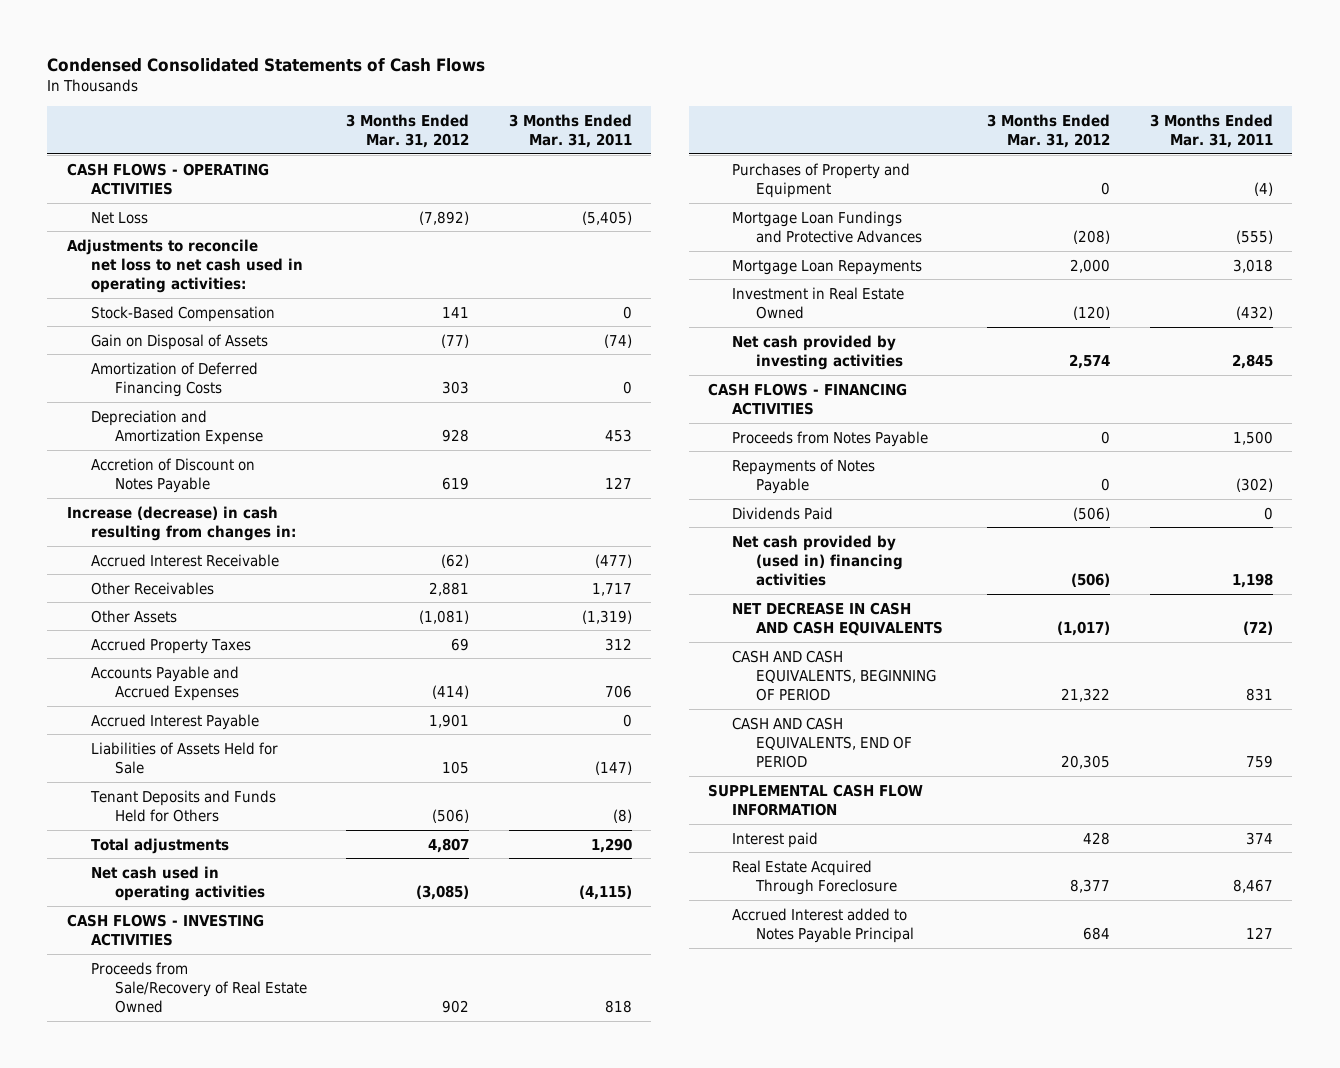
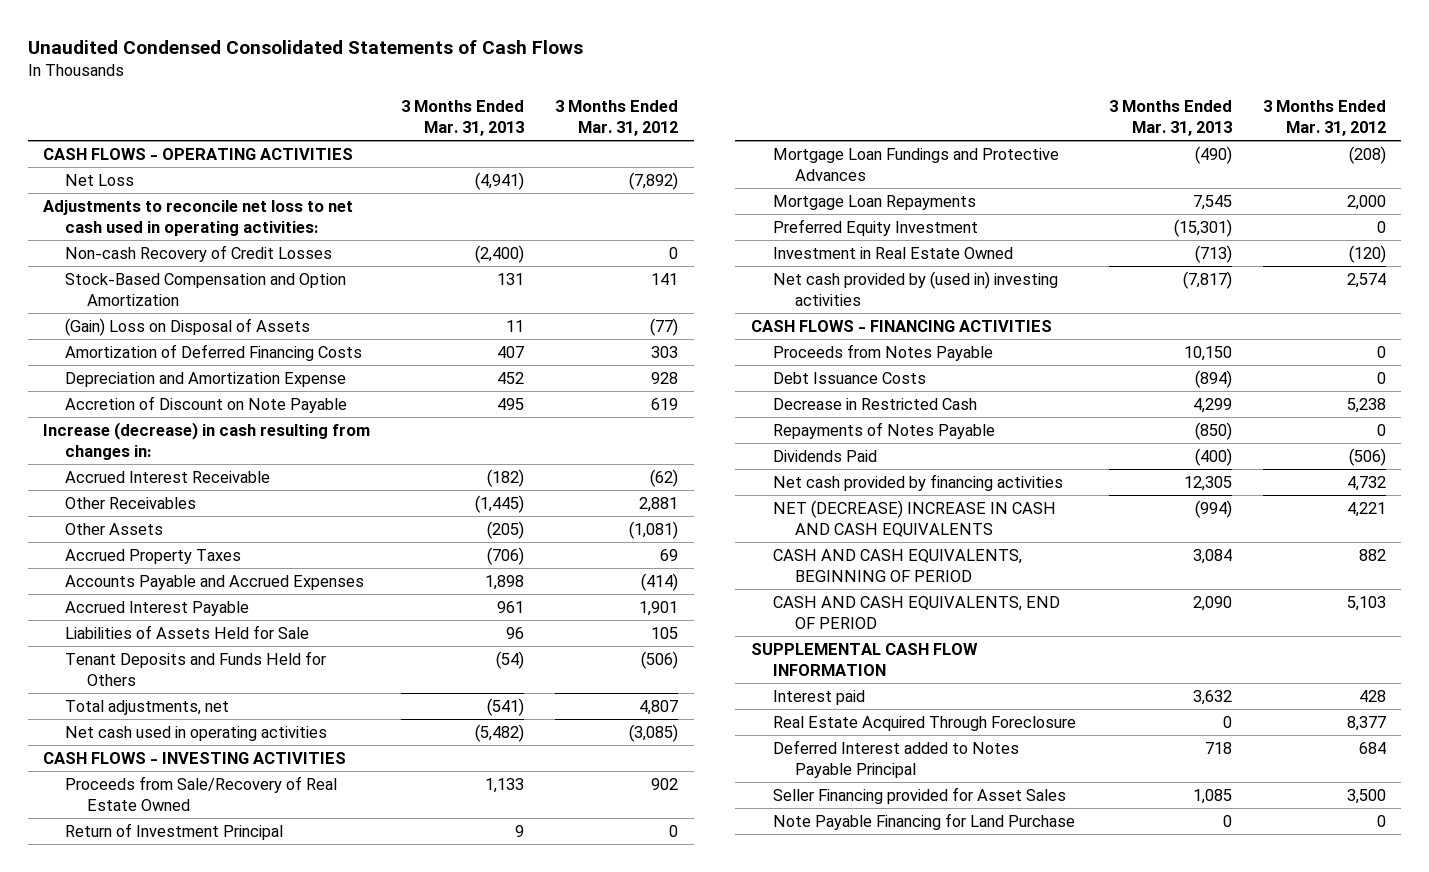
[47,57,486,72] Condensed Consolidated Statements of Cash Flows -> [27,39,583,54] Unaudited Condensed Consolidated Statements of Cash Flows
[508,113,632,148] 3 Months Ended Mar. 31, 2011 -> none
none -> [401,99,525,136] 3 Months Ended Mar. 31, 2013
none -> [65,245,333,263] Non-cash Recovery of Credit Losses
[91,305,276,322] Stock-Based Compensation -> [65,273,347,307] Stock-Based Compensation and Option Amortization
[91,333,269,350] Gain on Disposal of Assets -> [65,318,311,337] (Gain) Loss on Disposal of Assets
[91,457,256,493] Accretion of Discount on Notes Payable -> [65,396,348,414] Accretion of Discount on Note Payable
[91,837,230,854] Total adjustments -> [65,700,230,716] Total adjustments, net
[732,162,911,198] Purchases of Property and Equipment -> none
none -> [65,823,284,841] Return of Investment Principal
none -> [772,219,978,237] Preferred Equity Investment
[732,334,904,370] Net cash provided by investing activities -> [772,271,1058,307] Net cash provided by (used in) investing activities
none -> [772,372,926,385] Debt Issuance Costs
none -> [772,398,977,411] Decrease in Restricted Cash
[732,534,904,587] Net cash provided by (used in) financing activities -> [772,474,1063,492] Net cash provided by financing activities
[1071,573,1111,588] (506) -> [1346,476,1386,492] 4,732
[732,601,944,636] NET DECREASE IN CASH AND CASH EQUIVALENTS -> [772,500,1056,538] NET (DECREASE) INCREASE IN CASH AND CASH EQUIVALENTS
[1057,620,1111,636] (1,017) -> [1346,502,1386,518] 4,221
[1061,688,1111,703] 21,322 -> [1358,549,1386,562] 882
[1061,755,1111,770] 20,305 -> [1346,596,1386,612] 5,103
[732,907,915,943] Accrued Interest added to Notes Payable Principal -> [772,740,1019,779] Deferred Interest added to Notes Payable Principal
none -> [772,787,1066,805] Seller Financing provided for Asset Sales
none -> [772,813,1075,831] Note Payable Financing for Land Purchase

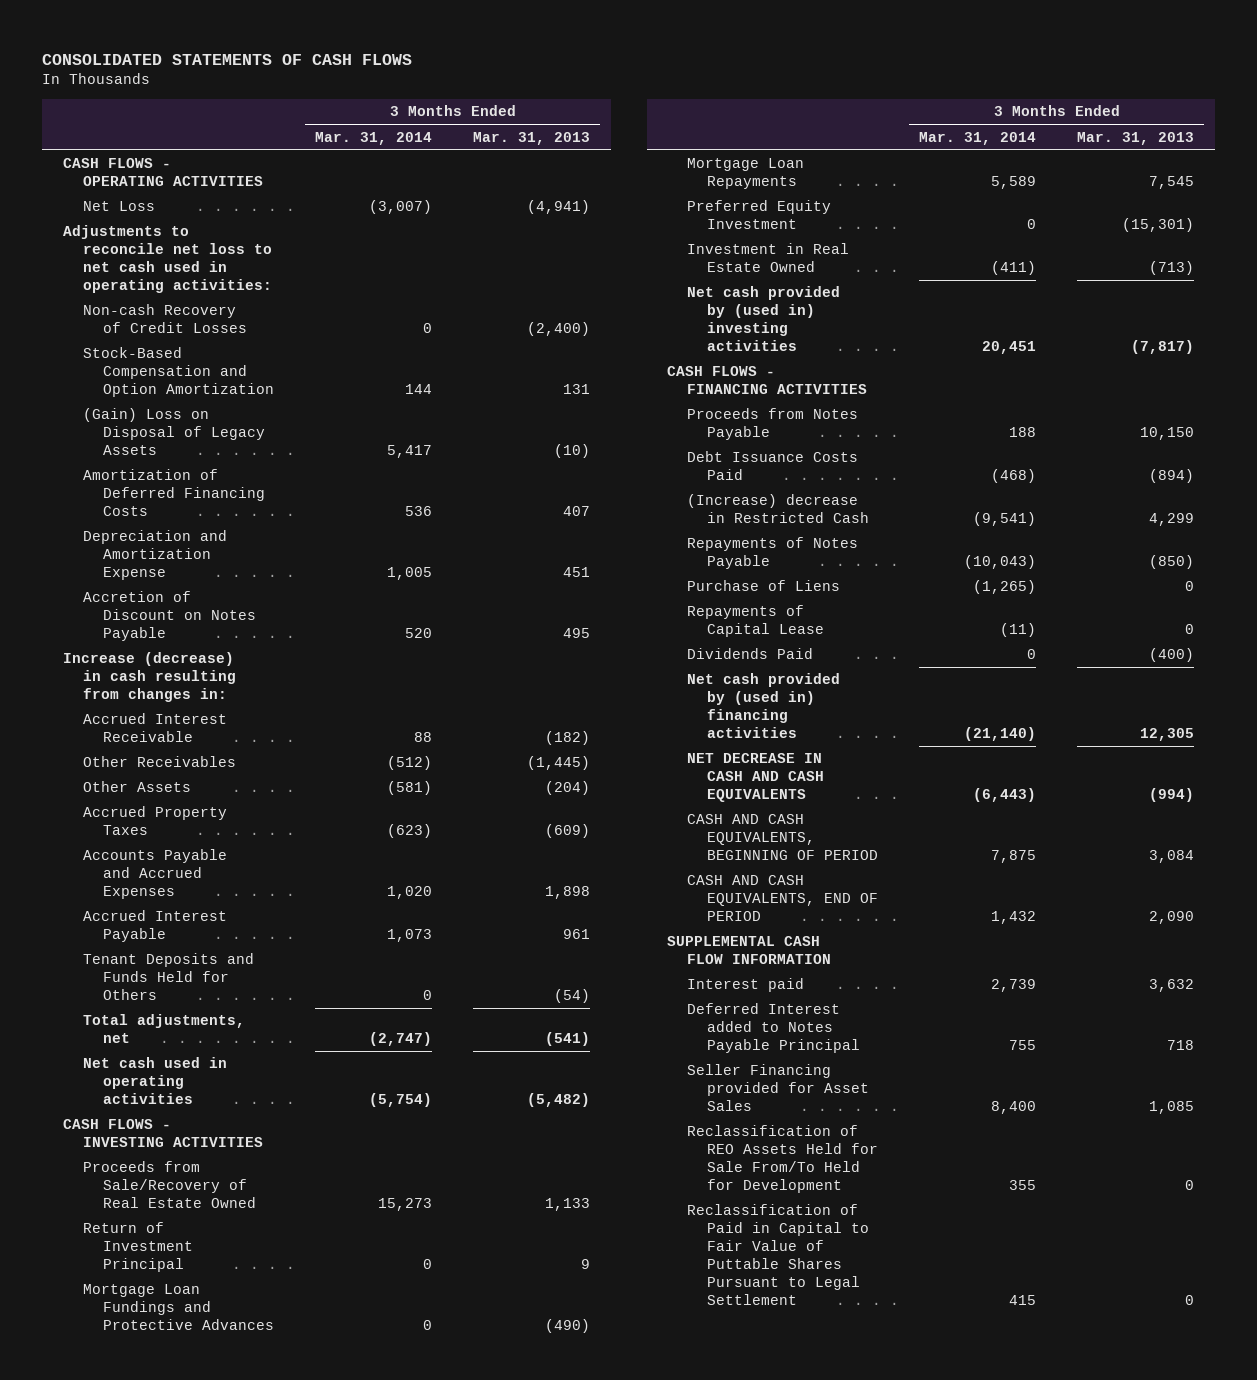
[27,39,583,54] Unaudited Condensed Consolidated Statements of Cash Flows -> [42,53,413,65] CONSOLIDATED STATEMENTS OF CASH FLOWS
[555,99,679,136] 3 Months Ended Mar. 31, 2012 -> none
none -> [315,131,433,145] Mar. 31, 2014
[65,318,311,337] (Gain) Loss on Disposal of Assets -> [83,408,266,456] (Gain) Loss on Disposal of Legacy Assets
[506,320,525,333] 11 -> [554,444,591,459] (10)
[497,372,525,385] 452 -> [563,567,591,578] 451
[65,396,348,414] Accretion of Discount on Note Payable -> [83,591,257,642] Accretion of Discount on Notes Payable
[487,521,525,540] (205) -> [545,781,591,796] (204)
[487,547,525,566] (706) -> [545,824,591,839] (609)
[65,625,310,640] Liabilities of Assets Held for Sale -> none
[772,372,926,385] Debt Issuance Costs -> [687,451,859,481] Debt Issuance Costs Paid
[772,398,977,411] Decrease in Restricted Cash -> [687,494,870,524] (Increase) decrease in Restricted Cash
none -> [687,580,841,592] Purchase of Liens
none -> [687,605,825,638] Repayments of Capital Lease
[772,474,1063,492] Net cash provided by financing activities -> [687,673,841,739] Net cash provided by (used in) financing activities
[772,500,1056,538] NET (DECREASE) INCREASE IN CASH AND CASH EQUIVALENTS -> [687,753,825,803] NET DECREASE IN CASH AND CASH EQUIVALENTS
[772,716,1076,732] Real Estate Acquired Through Foreclosure -> none
[772,813,1075,831] Note Payable Financing for Land Purchase -> none
none -> [687,1125,879,1194] Reclassification of REO Assets Held for Sale From/To Held for Development
none -> [687,1204,870,1306] Reclassification of Paid in Capital to Fair Value of Puttable Shares Pursuant to Legal Settlement

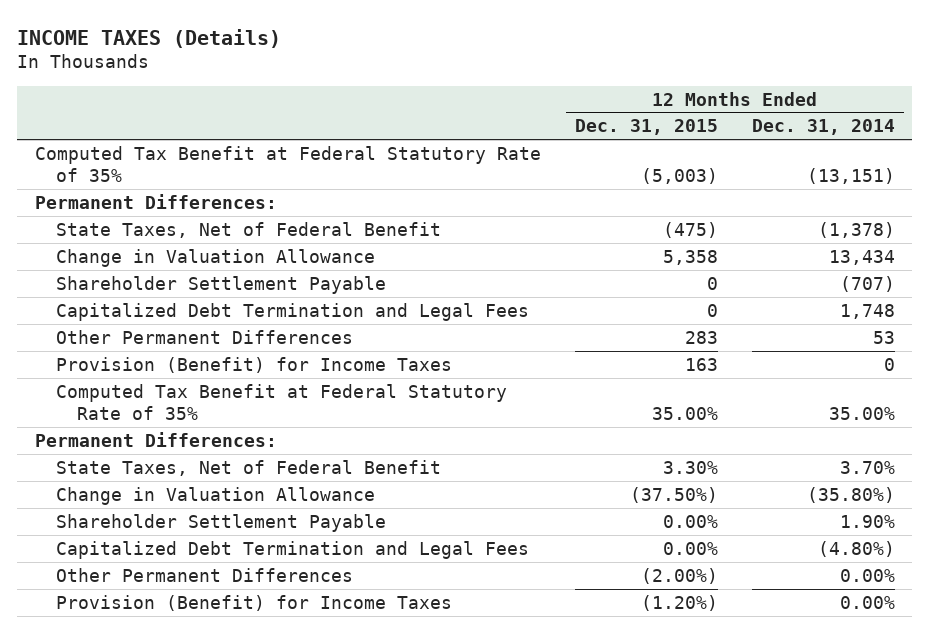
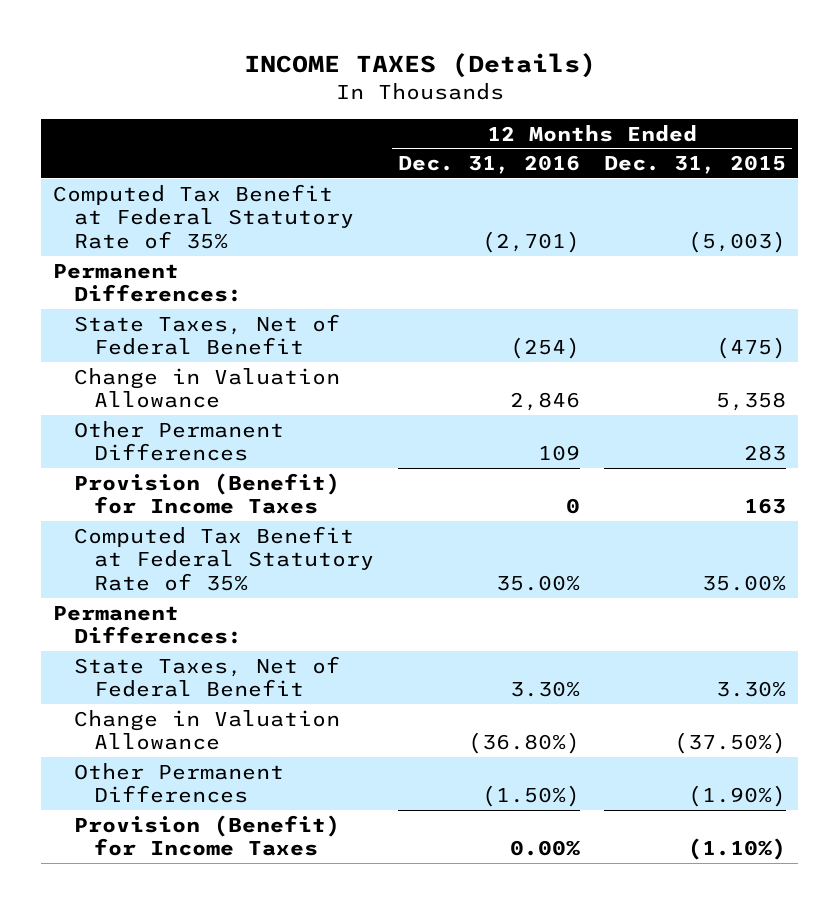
[752,119,896,136] Dec. 31, 2014 -> none
none -> [398,154,581,174] Dec. 31, 2016
[55,275,386,294] Shareholder Settlement Payable -> none
[55,302,529,321] Capitalized Debt Termination and Legal Fees -> none
[55,513,386,532] Shareholder Settlement Payable -> none
[55,540,529,559] Capitalized Debt Termination and Legal Fees -> none
[640,567,718,584] (2.00%) -> [688,785,787,808] (1.90%)
[640,594,718,611] (1.20%) -> [688,838,787,861] (1.10%)

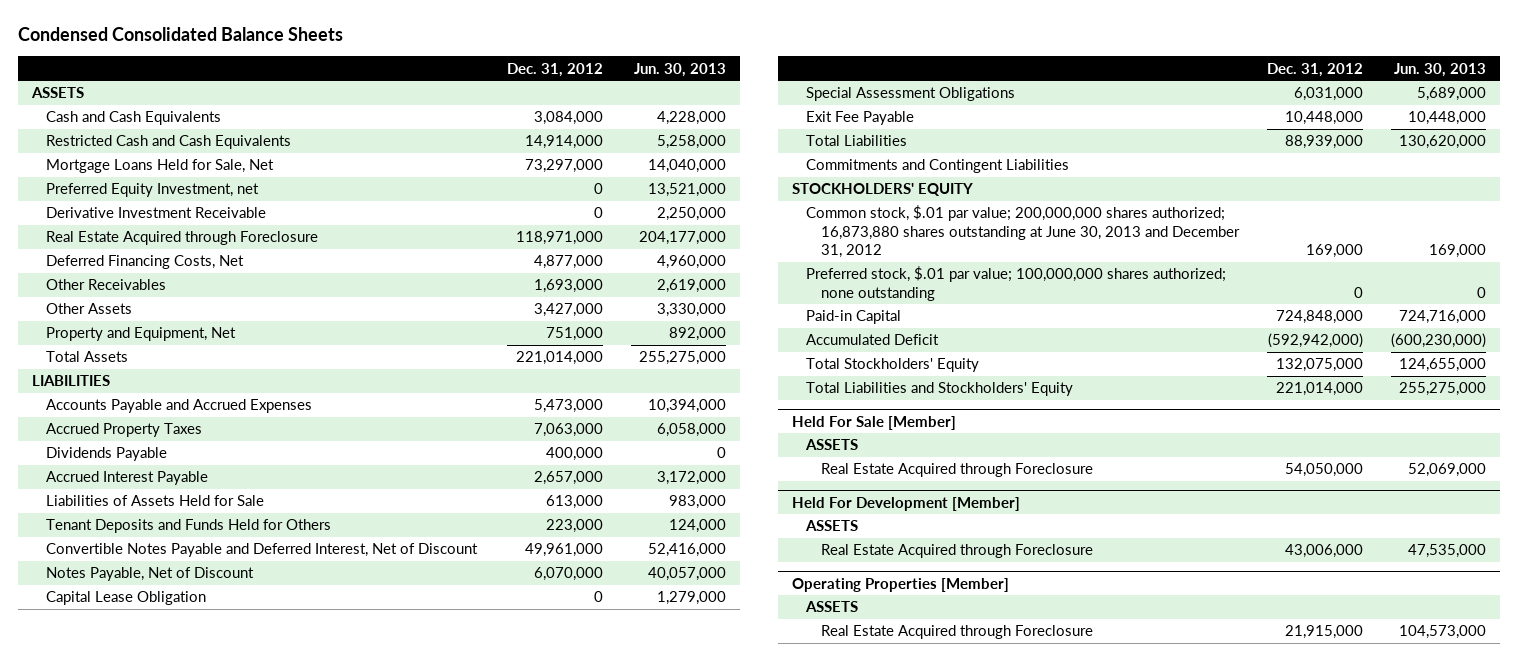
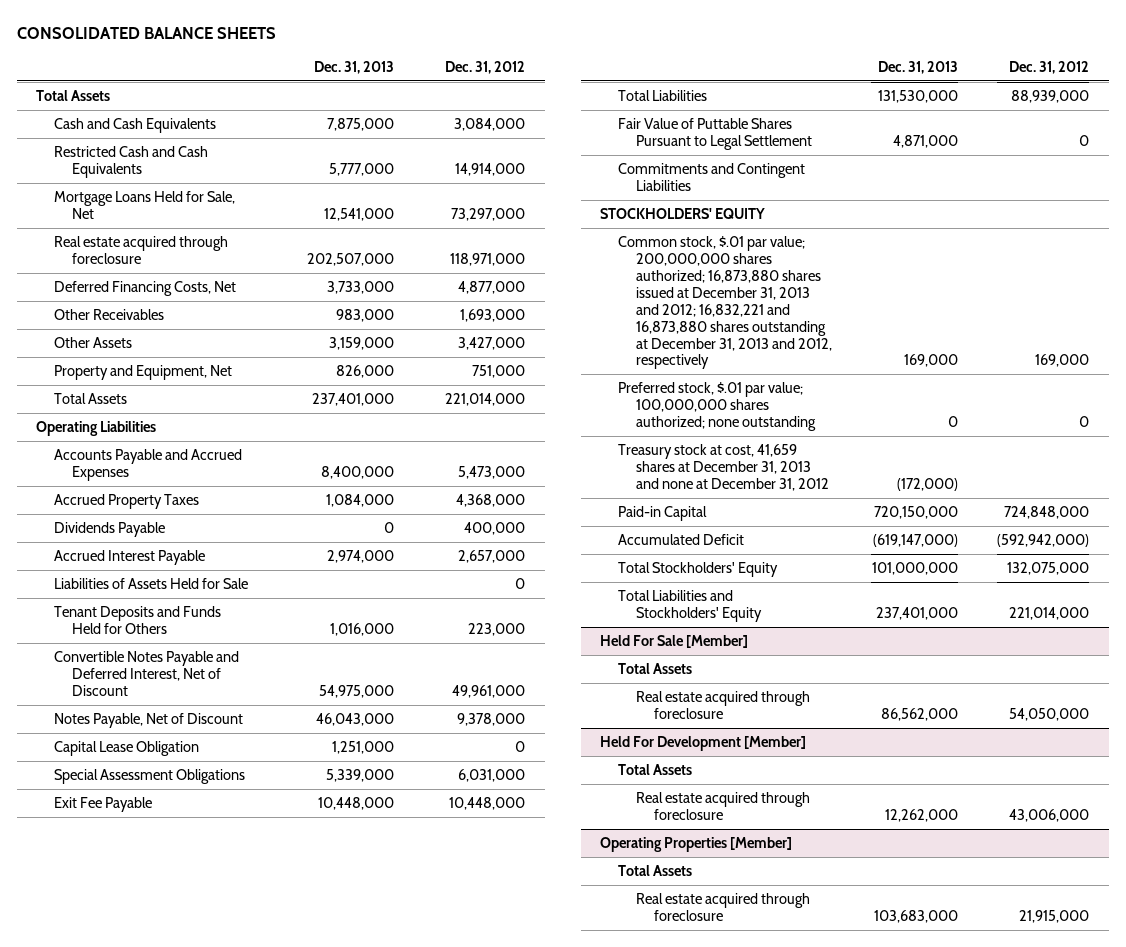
[17,27,343,42] Condensed Consolidated Balance Sheets -> [16,26,276,39] CONSOLIDATED BALANCE SHEETS
[633,62,726,77] Jun. 30, 2013 -> none
none -> [314,60,395,74] Dec. 31, 2013
[30,87,84,99] ASSETS -> [36,89,111,101] Total Assets
[46,183,260,198] Preferred Equity Investment, net -> none
[46,207,267,219] Derivative Investment Receivable -> none
[46,231,319,246] Real Estate Acquired through Foreclosure -> [54,235,229,264] Real estate acquired through foreclosure
[31,375,110,387] LIABILITIES -> [36,420,157,436] Operating Liabilities
[533,423,603,438] 7,063,000 -> [456,493,526,507] 4,368,000
[545,495,603,510] 613,000 -> [515,577,526,589] 0
[533,567,603,582] 6,070,000 -> [457,712,526,726] 9,378,000
none -> [618,117,812,150] Fair Value of Puttable Shares Pursuant to Legal Settlement
[806,205,1240,259] Common stock, $.01 par value; 200,000,000 shares authorized; 16,873,880 shares outstanding at June 30, 2013 and December 31, 2012 -> [618,235,832,370] Common stock, $.01 par value; 200,000,000 shares authorized; 16,873,880 shares issued at December 31, 2013 and 2012; 16,832,221 and 16,873,880 shares outstanding at December 31, 2013 and 2012, respectively
none -> [618,443,829,491] Treasury stock at cost, 41,659 shares at December 31, 2013 and none at December 31, 2012
[805,439,859,451] ASSETS -> [618,662,693,674] Total Assets
[820,463,1093,478] Real Estate Acquired through Foreclosure -> [635,690,810,719] Real estate acquired through foreclosure
[805,520,859,532] ASSETS -> [618,763,693,775] Total Assets
[820,544,1093,559] Real Estate Acquired through Foreclosure -> [635,791,810,820] Real estate acquired through foreclosure
[805,601,859,613] ASSETS -> [618,864,693,876] Total Assets
[820,625,1093,640] Real Estate Acquired through Foreclosure -> [635,892,810,921] Real estate acquired through foreclosure

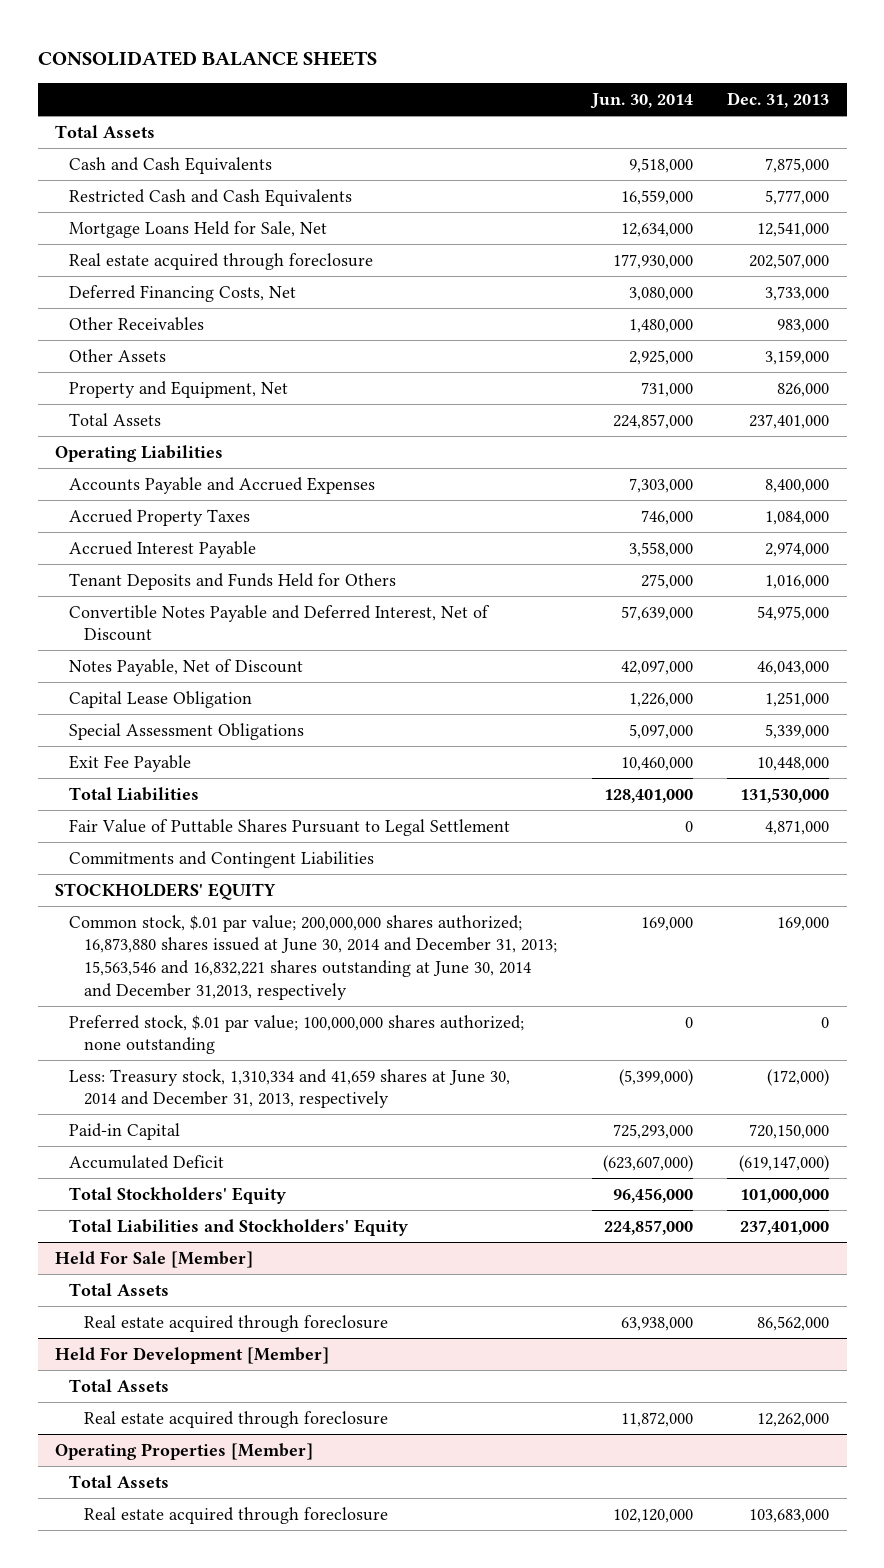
[445,60,526,74] Dec. 31, 2012 -> none
none -> [589,93,693,110] Jun. 30, 2014
[54,521,166,537] Dividends Payable -> none
[54,577,249,589] Liabilities of Assets Held for Sale -> none
[618,235,832,370] Common stock, $.01 par value; 200,000,000 shares authorized; 16,873,880 shares issued at December 31, 2013 and 2012; 16,832,221 and 16,873,880 shares outstanding at December 31, 2013 and 2012, respectively -> [69,914,557,1000] Common stock, $.01 par value; 200,000,000 shares authorized; 16,873,880 shares issued at June 30, 2014 and December 31, 2013; 15,563,546 and 16,832,221 shares outstanding at June 30, 2014 and December 31,2013, respectively
[618,443,829,491] Treasury stock at cost, 41,659 shares at December 31, 2013 and none at December 31, 2012 -> [69,1068,511,1109] Less: Treasury stock, 1,310,334 and 41,659 shares at June 30, 2014 and December 31, 2013, respectively

